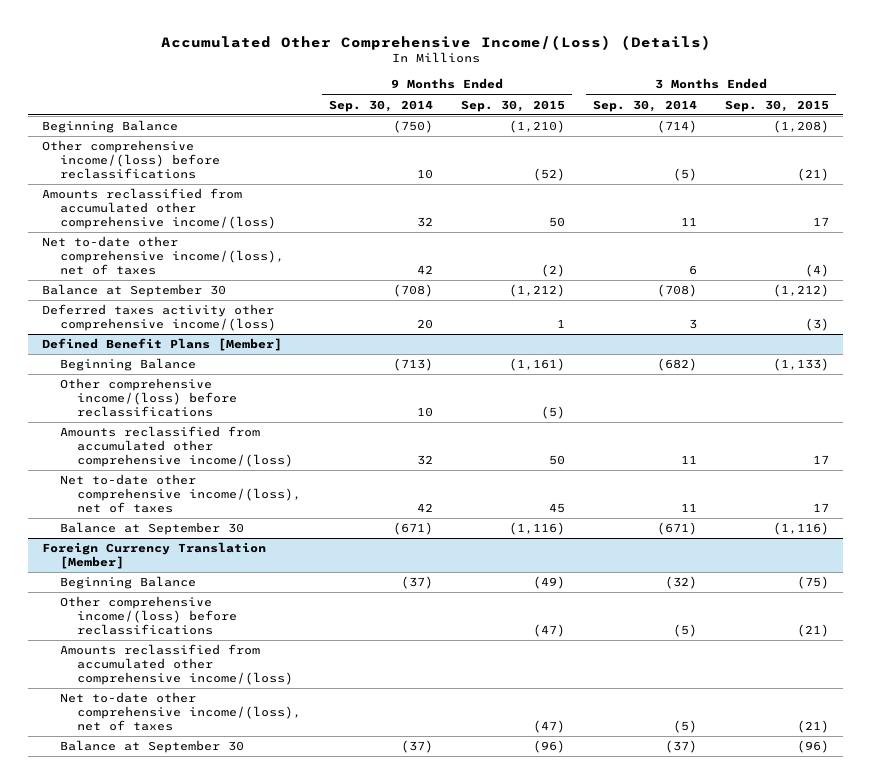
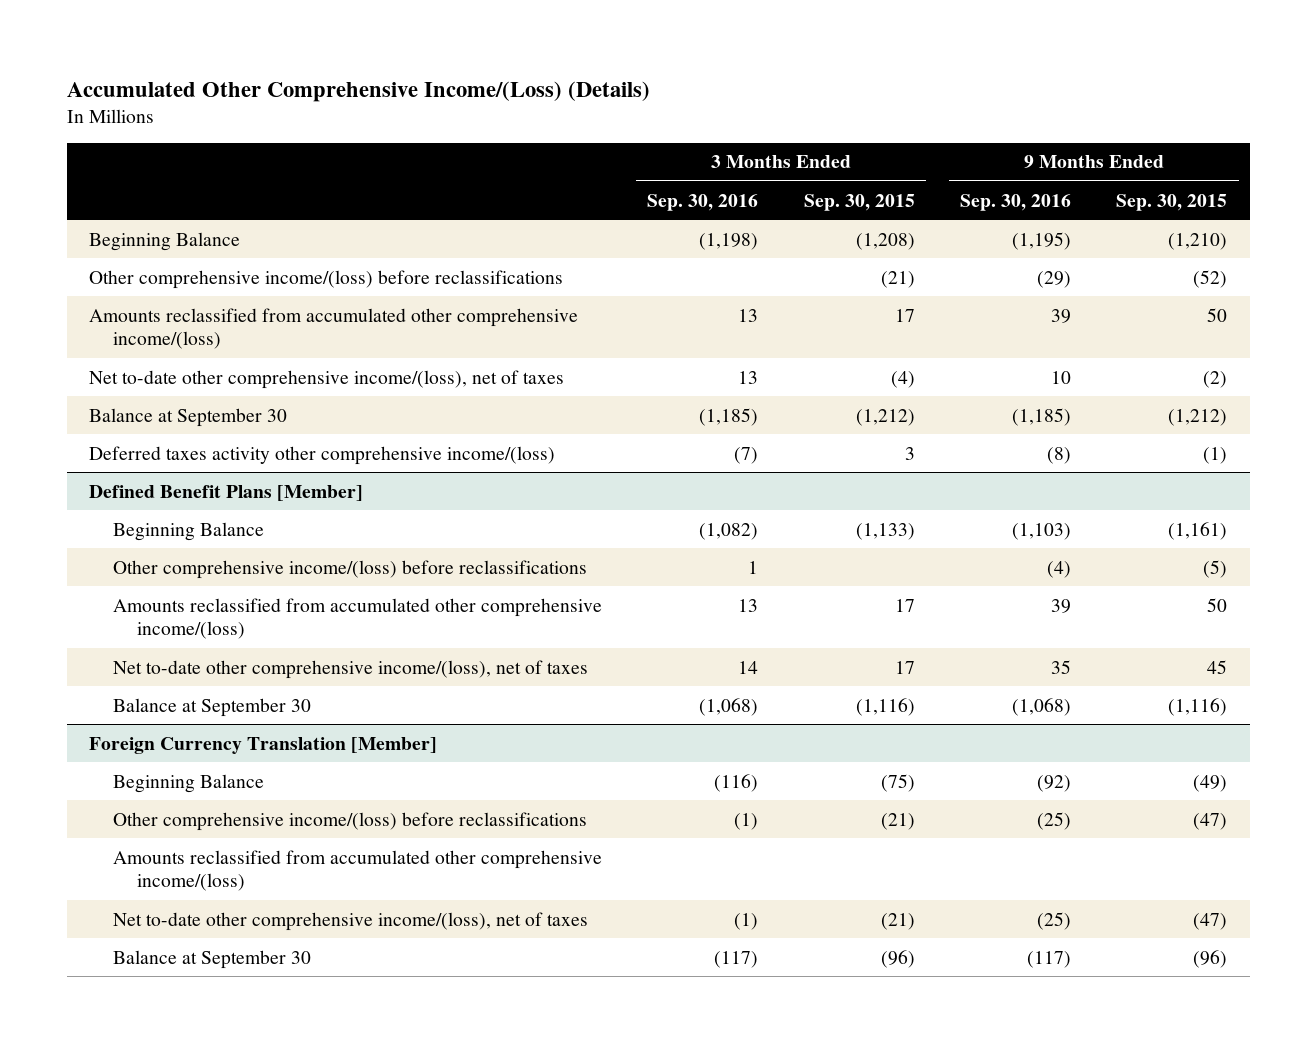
[329,99,434,112] Sep. 30, 2014 -> none
[593,99,698,112] Sep. 30, 2014 -> none
none -> [647,193,759,211] Sep. 30, 2016
none -> [959,193,1071,211] Sep. 30, 2016
[557,319,566,329] 1 -> [1203,446,1228,464] (1)
[805,318,830,332] (3) -> [904,446,915,460] 3

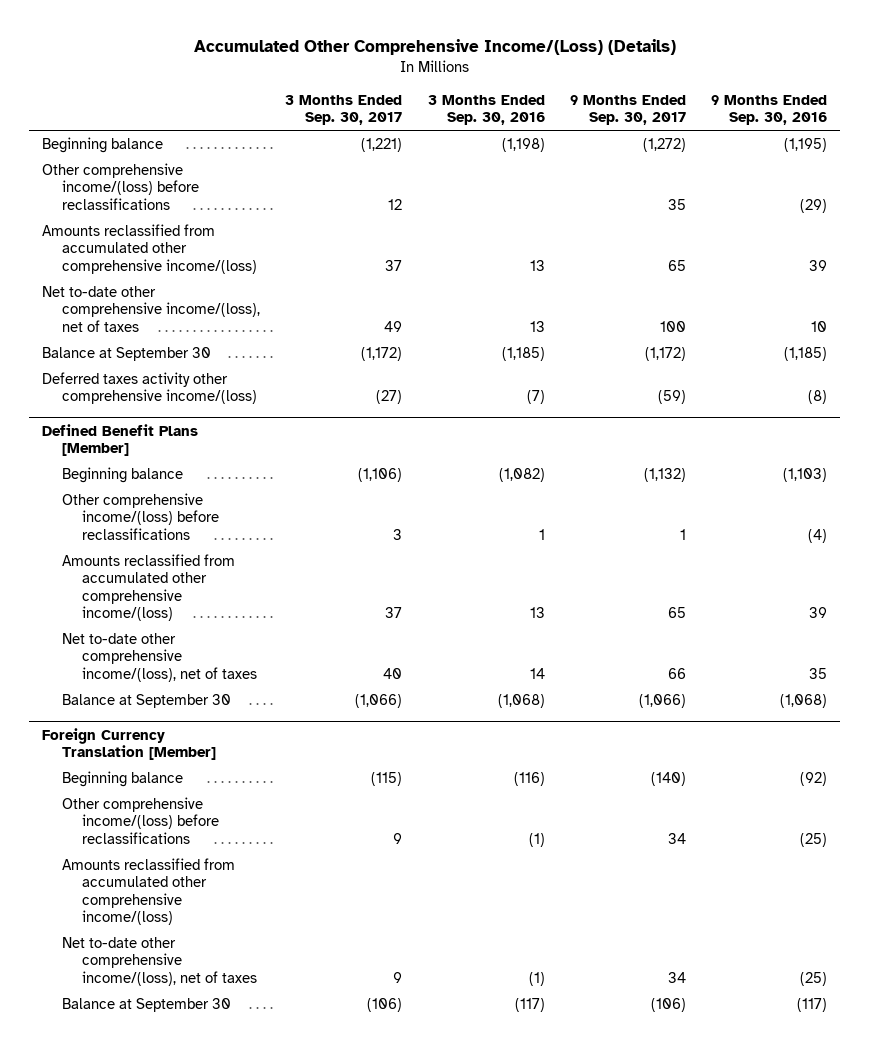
[803,193,915,211] Sep. 30, 2015 -> none
[1116,193,1228,211] Sep. 30, 2015 -> none
none -> [285,94,403,126] 3 Months Ended Sep. 30, 2017
none -> [569,94,686,126] 9 Months Ended Sep. 30, 2017
[89,231,241,251] Beginning Balance -> [42,137,164,154] Beginning balance
[112,521,264,541] Beginning Balance -> [62,467,184,484] Beginning balance
[112,773,264,793] Beginning Balance -> [62,771,184,788] Beginning balance

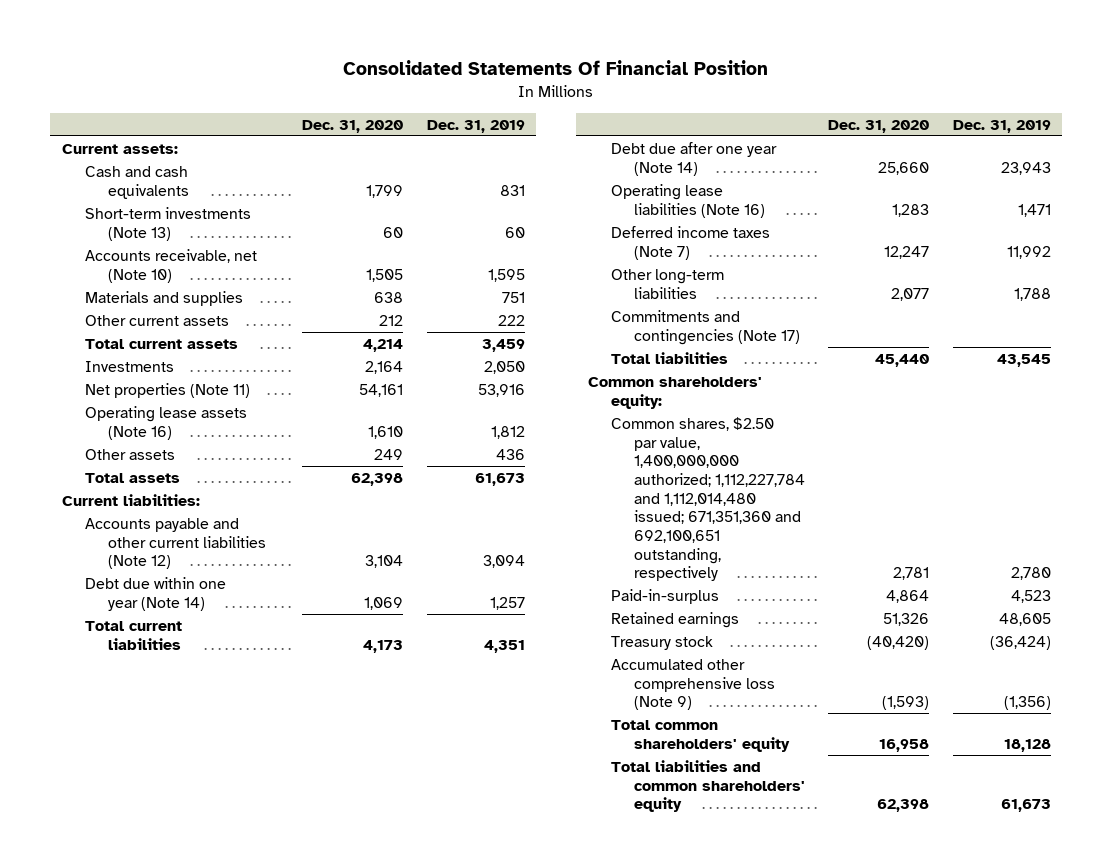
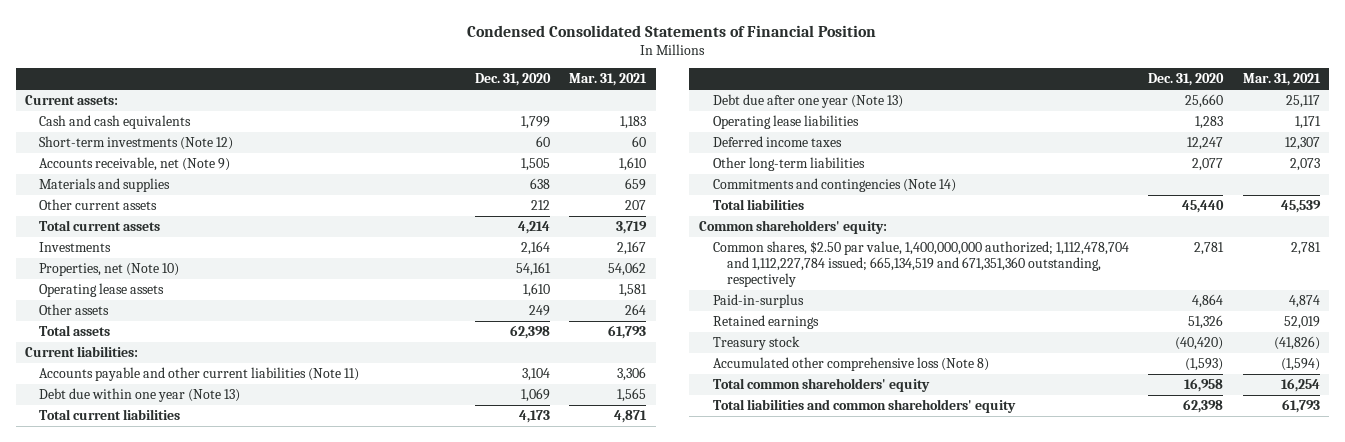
[343,60,769,76] Consolidated Statements Of Financial Position -> [467,24,877,37] Condensed Consolidated Statements of Financial Position
[426,119,525,133] Dec. 31, 2019 -> none
none -> [568,73,647,87] Mar. 31, 2021
[85,206,252,241] Short-term investments (Note 13) -> [39,136,234,151] Short-term investments (Note 12)
[85,248,258,283] Accounts receivable, net (Note 10) -> [39,157,231,172] Accounts receivable, net (Note 9)
[85,382,251,398] Net properties (Note 11) -> [39,263,180,277] Properties, net (Note 10)
[85,405,248,440] Operating lease assets (Note 16) -> [39,283,165,298] Operating lease assets
[85,517,267,570] Accounts payable and other current liabilities (Note 12) -> [39,367,360,382] Accounts payable and other current liabilities (Note 11)
[85,576,227,611] Debt due within one year (Note 14) -> [39,388,241,403] Debt due within one year (Note 13)
[611,141,778,176] Debt due after one year (Note 14) -> [712,94,903,109] Debt due after one year (Note 13)
[611,183,766,218] Operating lease liabilities (Note 16) -> [712,115,859,130] Operating lease liabilities
[611,225,771,260] Deferred income taxes (Note 7) -> [712,136,842,148] Deferred income taxes
[611,309,801,345] Commitments and contingencies (Note 17) -> [712,178,956,193] Commitments and contingencies (Note 14)
[611,416,806,582] Common shares, $2.50 par value, 1,400,000,000 authorized; 1,112,227,784 and 1,112,014,480 issued; 671,351,360 and 692,100,651 outstanding, respectively -> [712,241,1129,288] Common shares, $2.50 par value, 1,400,000,000 authorized; 1,112,478,704 and 1,112,227,784 issued; 665,134,519 and 671,351,360 outstanding, respectively
[611,658,776,711] Accumulated other comprehensive loss (Note 9) -> [712,357,989,372] Accumulated other comprehensive loss (Note 8)

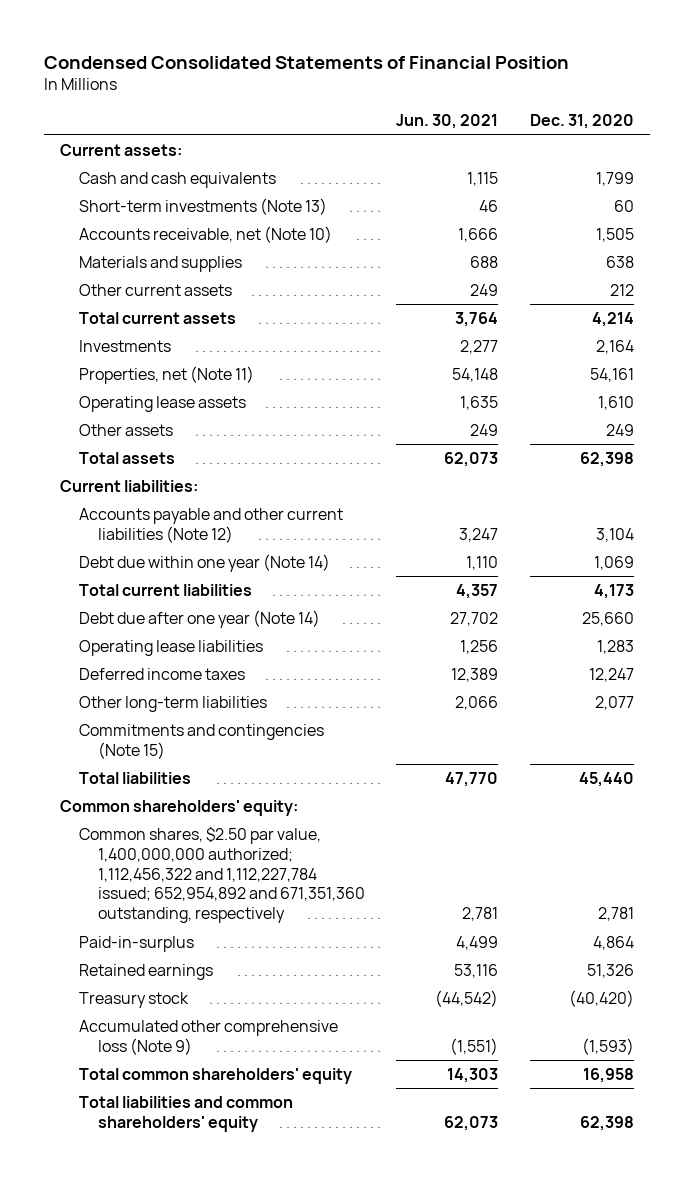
[568,73,647,87] Mar. 31, 2021 -> none
none -> [396,114,499,130] Jun. 30, 2021
[39,136,234,151] Short-term investments (Note 12) -> [78,197,327,215] Short-term investments (Note 13)
[39,157,231,172] Accounts receivable, net (Note 9) -> [78,225,332,243] Accounts receivable, net (Note 10)
[39,263,180,277] Properties, net (Note 10) -> [78,365,254,384] Properties, net (Note 11)
[39,367,360,382] Accounts payable and other current liabilities (Note 11) -> [78,507,343,543] Accounts payable and other current liabilities (Note 12)
[39,388,241,403] Debt due within one year (Note 13) -> [78,553,330,572] Debt due within one year (Note 14)
[712,94,903,109] Debt due after one year (Note 13) -> [78,609,320,628] Debt due after one year (Note 14)
[712,178,956,193] Commitments and contingencies (Note 14) -> [78,723,324,759] Commitments and contingencies (Note 15)
[712,241,1129,288] Common shares, $2.50 par value, 1,400,000,000 authorized; 1,112,478,704 and 1,112,227,784 issued; 665,134,519 and 671,351,360 outstanding, respectively -> [78,826,366,924] Common shares, $2.50 par value, 1,400,000,000 authorized; 1,112,456,322 and 1,112,227,784 issued; 652,954,892 and 671,351,360 outstanding, respectively
[712,357,989,372] Accumulated other comprehensive loss (Note 8) -> [78,1019,338,1055] Accumulated other comprehensive loss (Note 9)

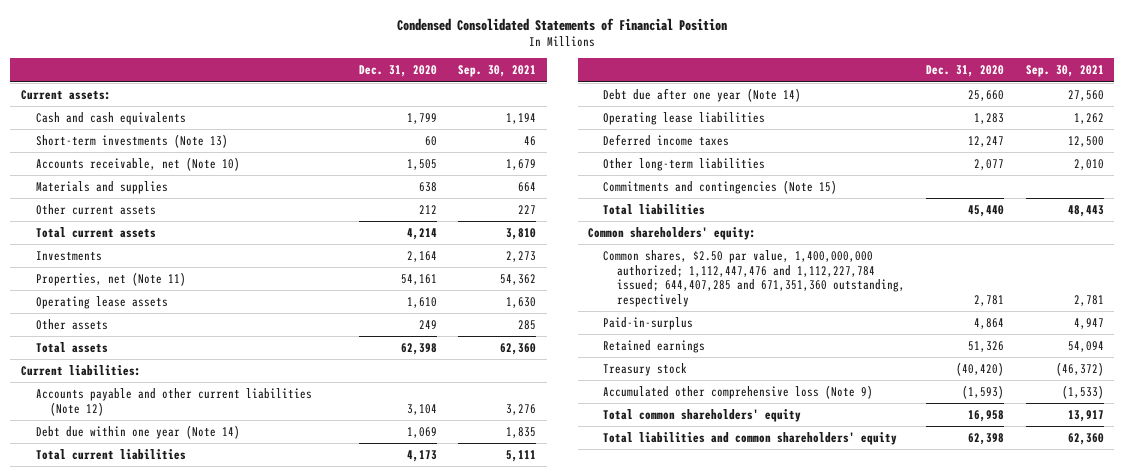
[396,114,499,130] Jun. 30, 2021 -> none
none -> [458,65,537,78] Sep. 30, 2021
[78,826,366,924] Common shares, $2.50 par value, 1,400,000,000 authorized; 1,112,456,322 and 1,112,227,784 issued; 652,954,892 and 671,351,360 outstanding, respectively -> [602,250,906,308] Common shares, $2.50 par value, 1,400,000,000 authorized; 1,112,447,476 and 1,112,227,784 issued; 644,407,285 and 671,351,360 outstanding, respectively

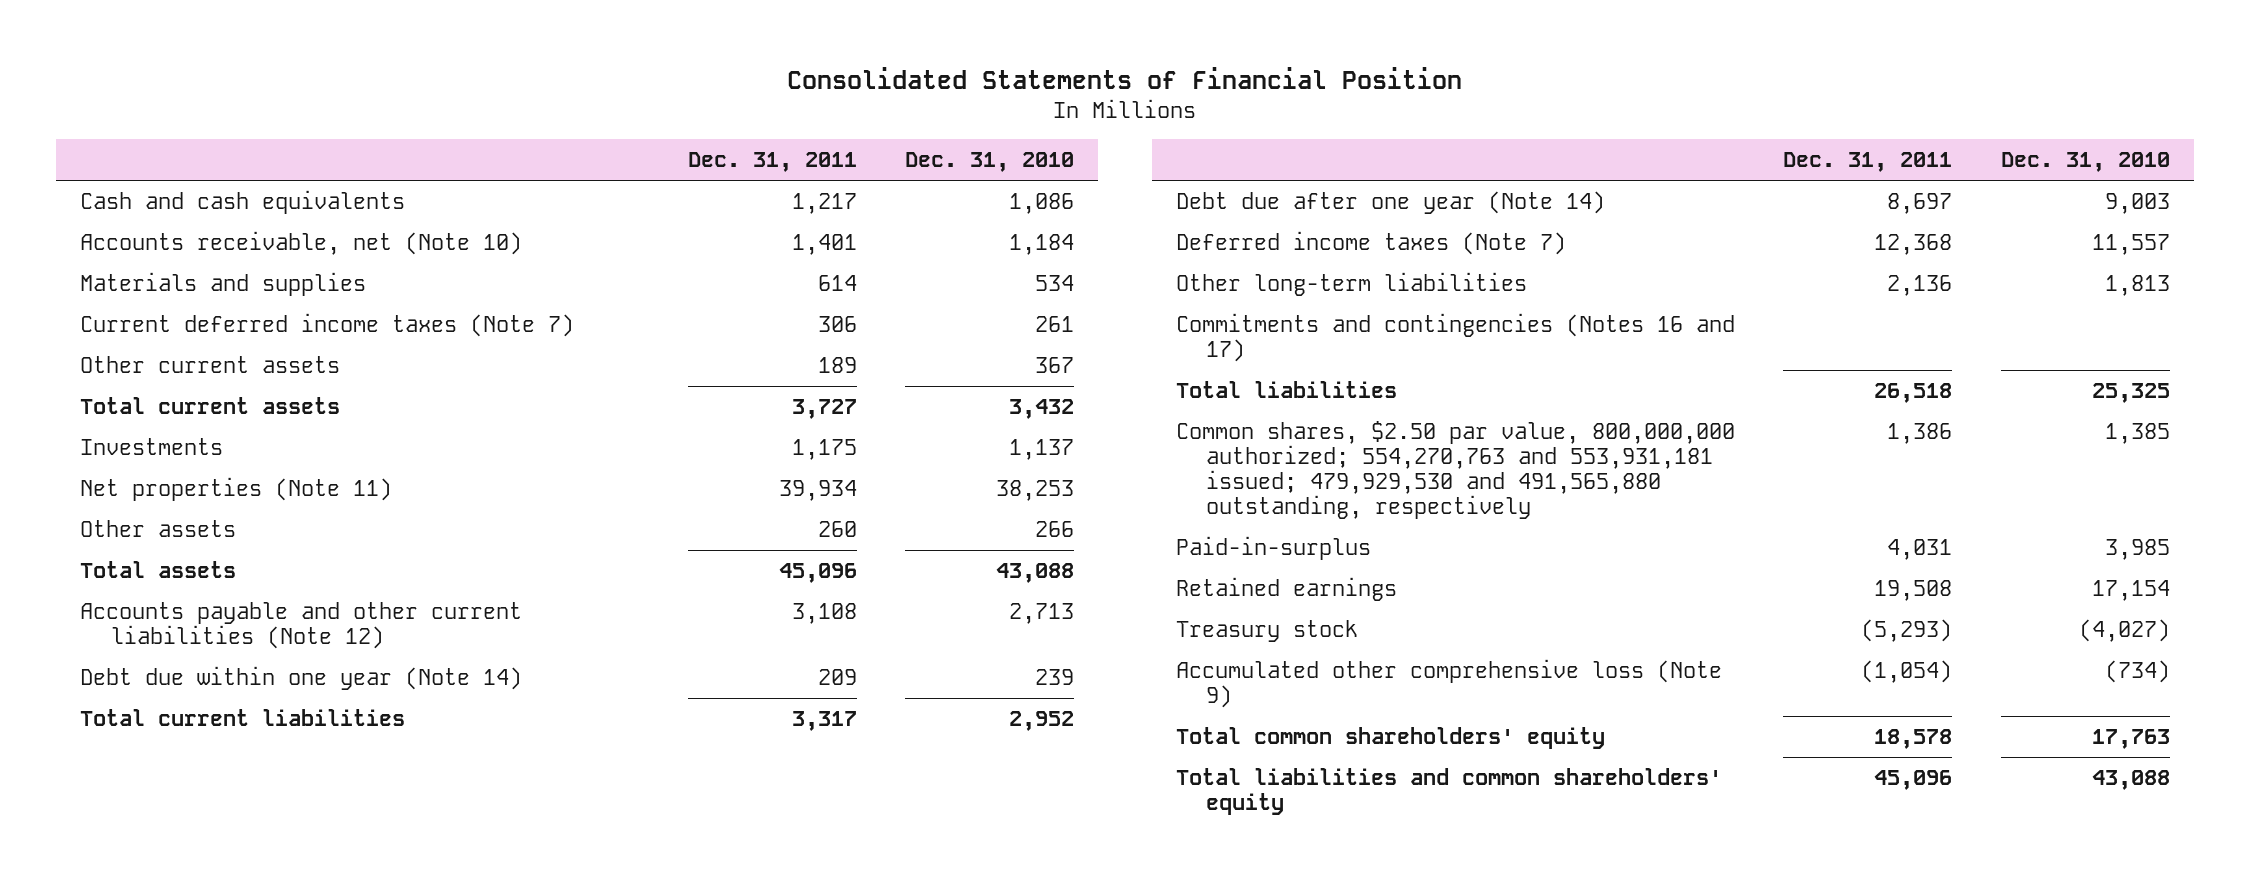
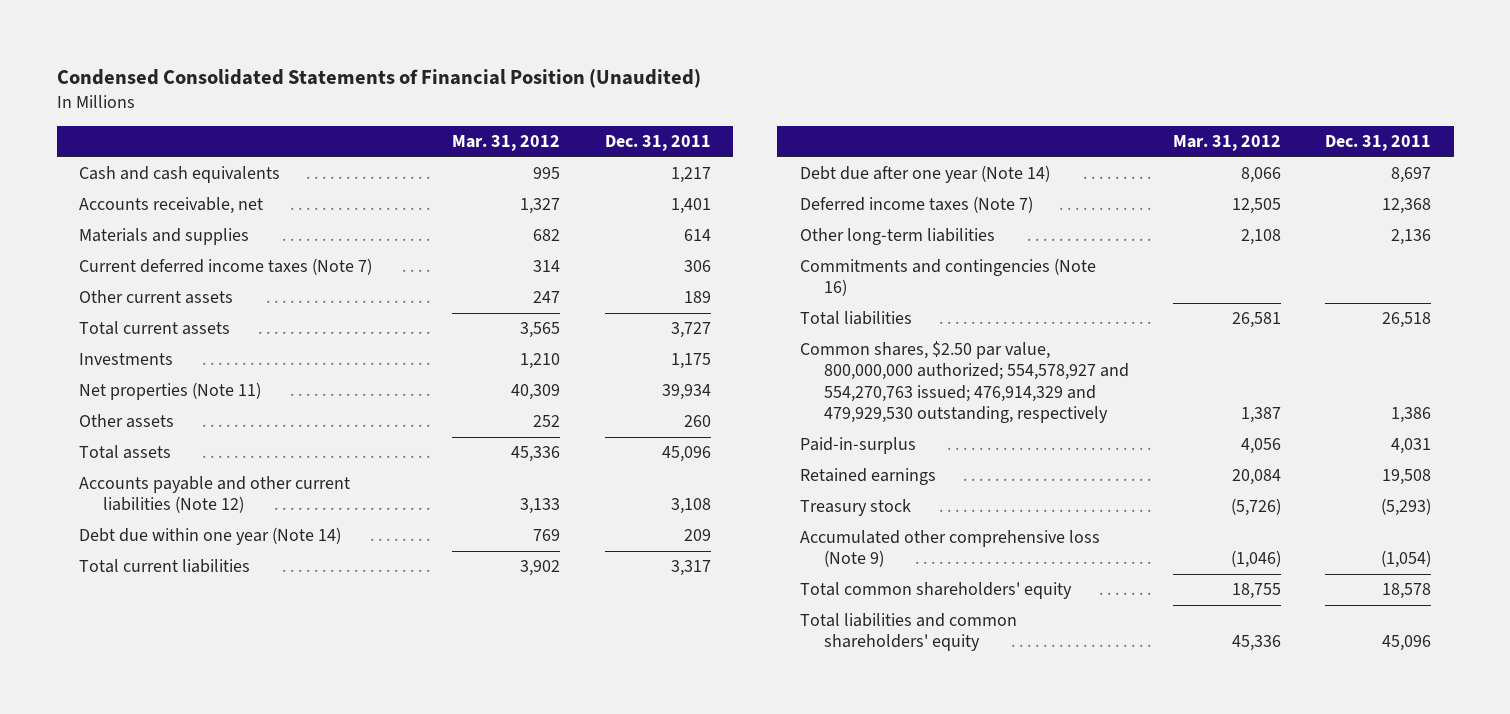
[786,67,1462,90] Consolidated Statements of Financial Position -> [56,69,701,89] Condensed Consolidated Statements of Financial Position (Unaudited)
[905,152,1075,173] Dec. 31, 2010 -> none
none -> [452,135,561,152] Mar. 31, 2012
[80,231,523,256] Accounts receivable, net (Note 10) -> [78,197,263,215] Accounts receivable, net
[1175,313,1735,362] Commitments and contingencies (Notes 16 and 17) -> [799,258,1096,297] Commitments and contingencies (Note 16)
[1175,421,1735,519] Common shares, $2.50 par value, 800,000,000 authorized; 554,270,763 and 553,931,181 issued; 479,929,530 and 491,565,880 outstanding, respectively -> [799,341,1129,424] Common shares, $2.50 par value, 800,000,000 authorized; 554,578,927 and 554,270,763 issued; 476,914,329 and 479,929,530 outstanding, respectively

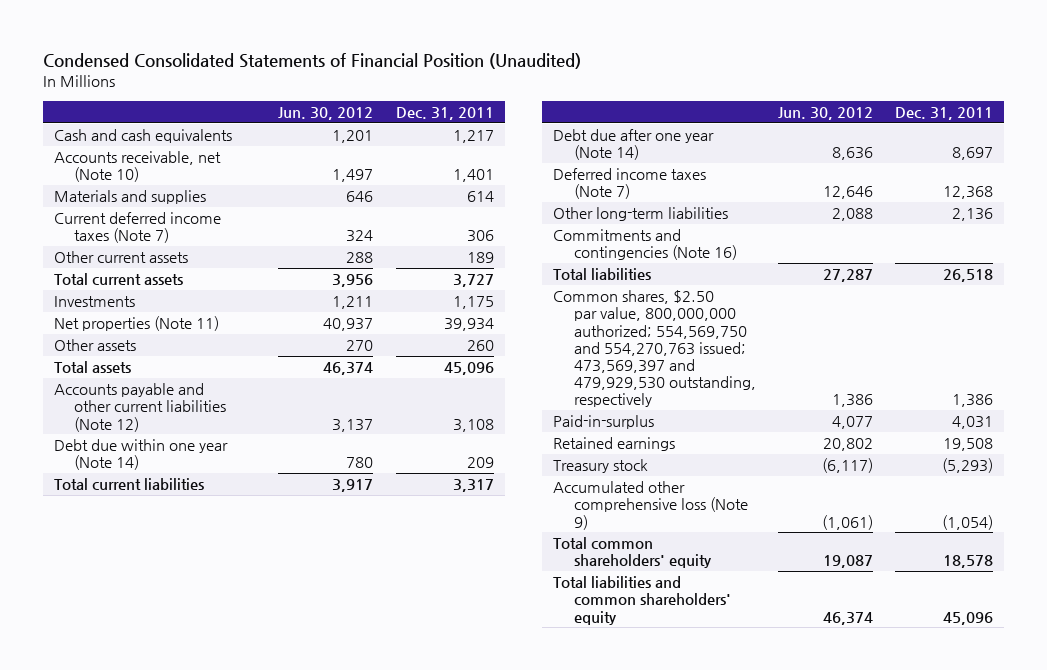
[452,135,561,152] Mar. 31, 2012 -> none
none -> [278,106,374,120] Jun. 30, 2012
[78,197,263,215] Accounts receivable, net -> [53,151,221,183] Accounts receivable, net (Note 10)
[799,341,1129,424] Common shares, $2.50 par value, 800,000,000 authorized; 554,578,927 and 554,270,763 issued; 476,914,329 and 479,929,530 outstanding, respectively -> [553,290,756,408] Common shares, $2.50 par value, 800,000,000 authorized; 554,569,750 and 554,270,763 issued; 473,569,397 and 479,929,530 outstanding, respectively

